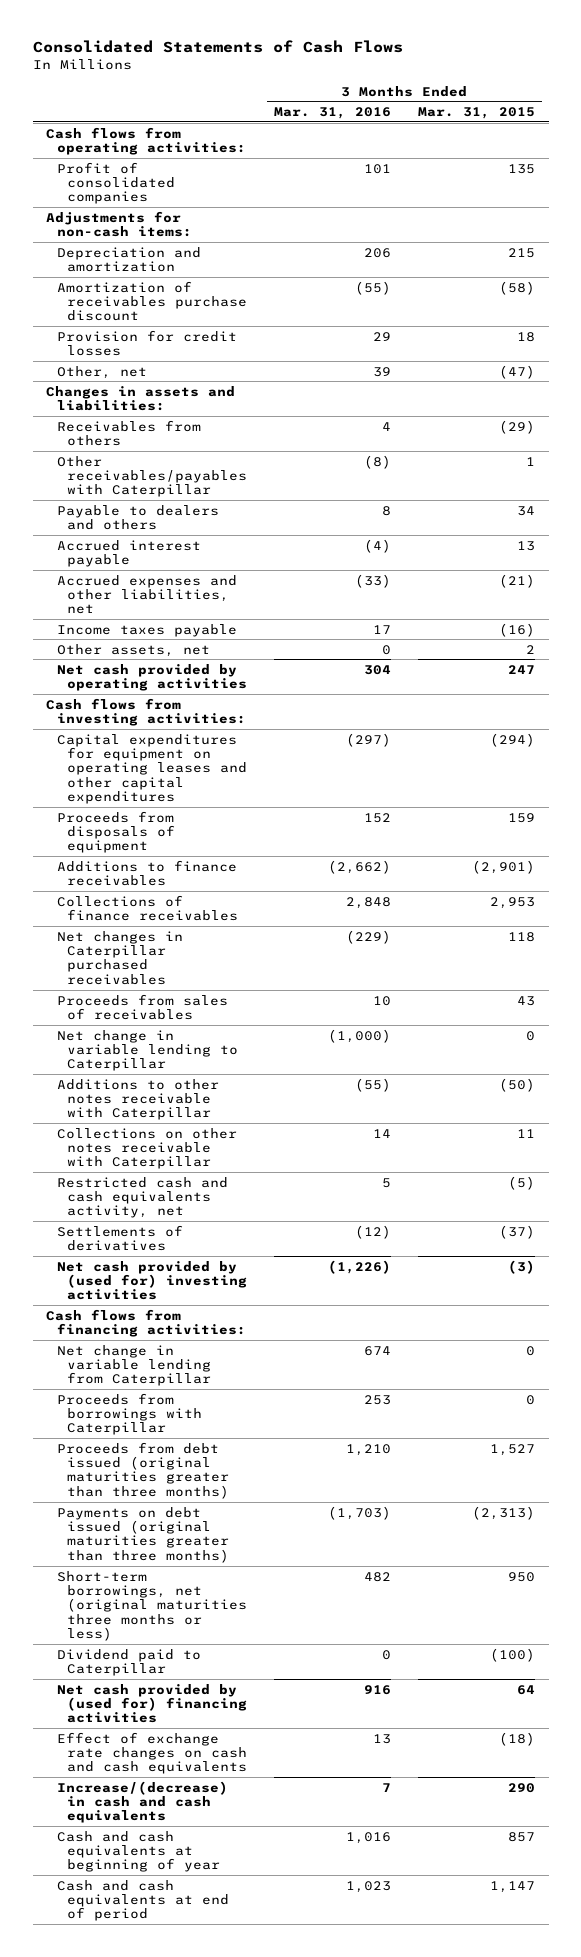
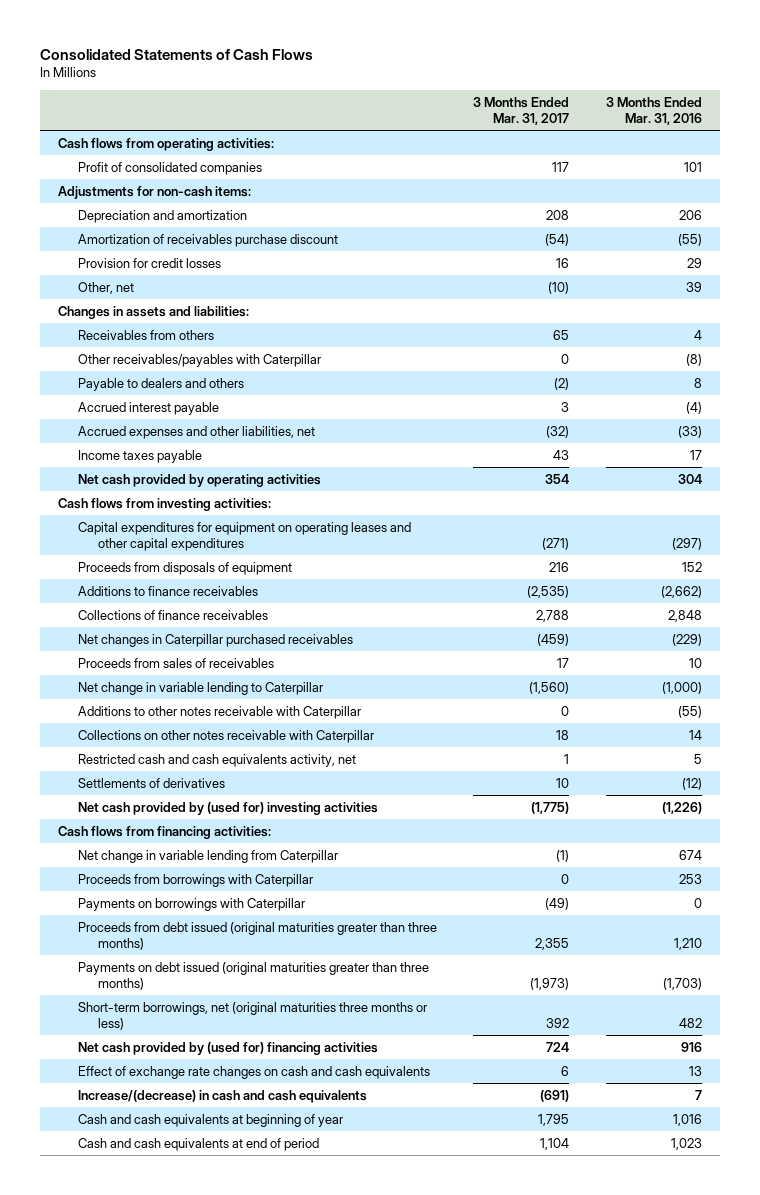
[417,106,535,119] Mar. 31, 2015 -> none
none -> [473,96,570,125] 3 Months Ended Mar. 31, 2017
[56,643,210,657] Other assets, net -> none
none -> [77,897,305,911] Payments on borrowings with Caterpillar
[56,1648,201,1676] Dividend paid to Caterpillar -> none

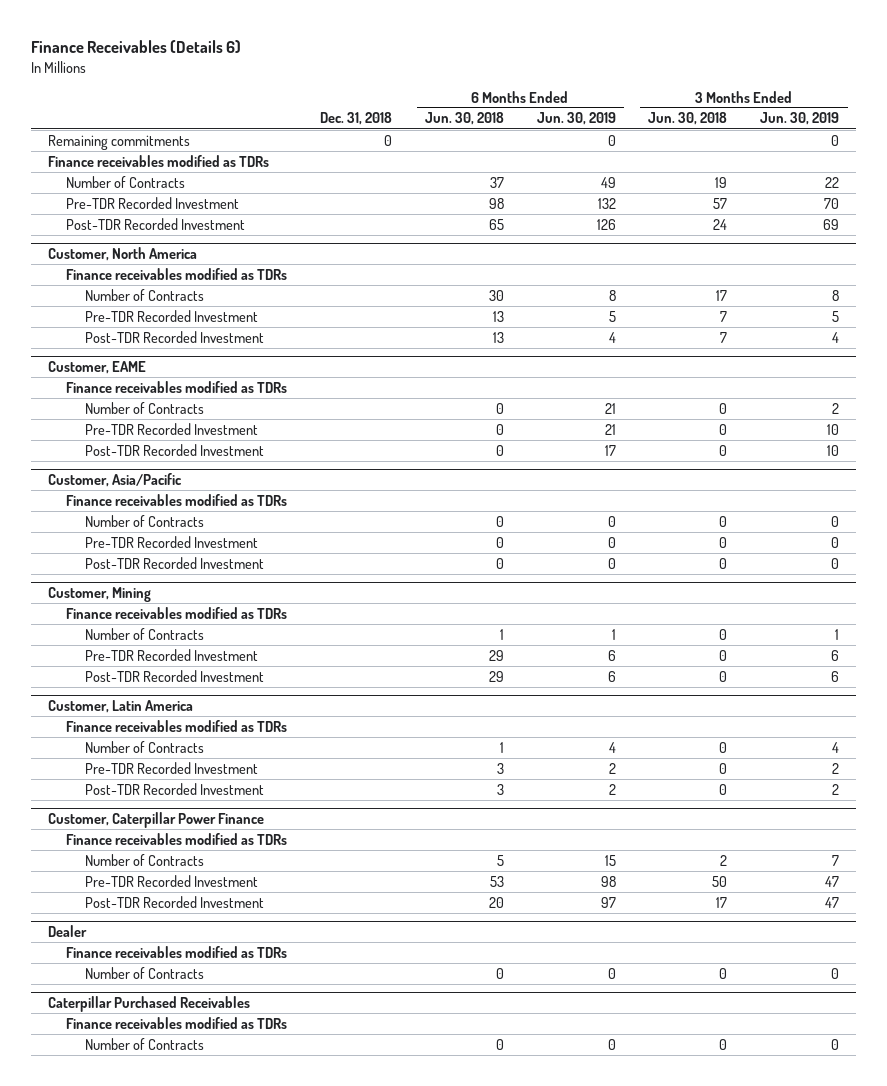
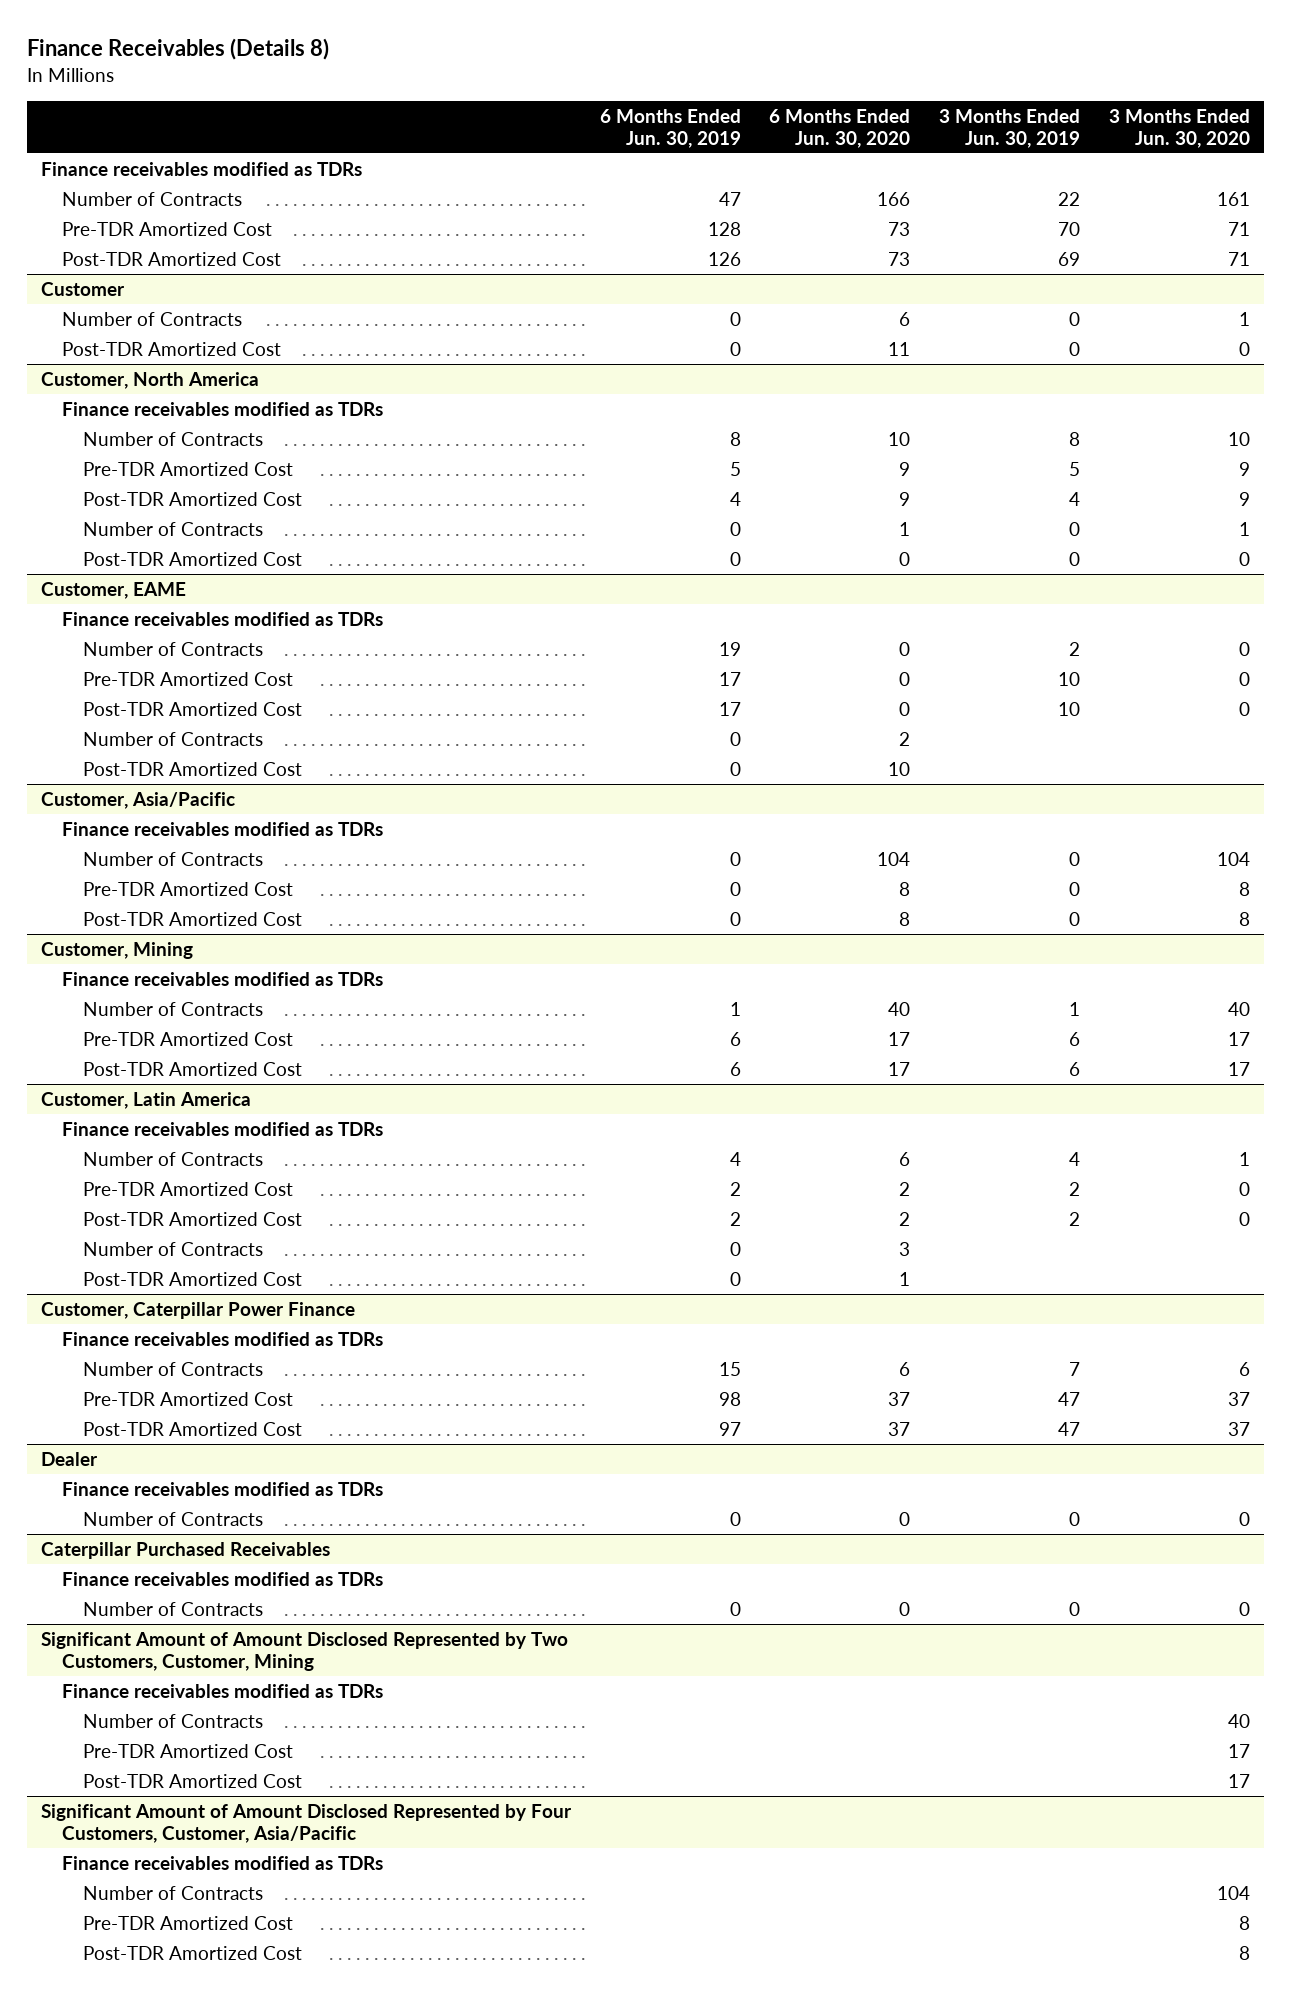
[31,40,242,54] Finance Receivables (Details 6) -> [26,38,329,61] Finance Receivables (Details 8)
[320,112,393,126] Dec. 31, 2018 -> none
[424,112,504,126] Jun. 30, 2018 -> none
[648,112,728,126] Jun. 30, 2018 -> none
none -> [769,108,911,148] 6 Months Ended Jun. 30, 2020
none -> [1108,108,1250,148] 3 Months Ended Jun. 30, 2020
[47,134,190,150] Remaining commitments -> none
[600,176,616,188] 49 -> [718,191,741,206] 47
[66,196,240,209] Pre-TDR Recorded Investment -> [62,221,273,236] Pre-TDR Amortized Cost
[597,197,616,209] 132 -> [707,221,741,236] 128
[66,217,246,230] Post-TDR Recorded Investment -> [62,251,282,266] Post-TDR Amortized Cost
none -> [40,281,125,296] Customer
none -> [62,311,243,326] Number of Contracts
none -> [62,341,282,356] Post-TDR Amortized Cost
[84,309,258,322] Pre-TDR Recorded Investment -> [83,461,294,476] Pre-TDR Amortized Cost
[84,330,264,343] Post-TDR Recorded Investment -> [83,491,303,506] Post-TDR Amortized Cost
none -> [83,521,264,536] Number of Contracts
none -> [83,551,303,566] Post-TDR Amortized Cost
[604,402,616,414] 21 -> [718,641,741,656] 19
[84,422,258,435] Pre-TDR Recorded Investment -> [83,671,294,686] Pre-TDR Amortized Cost
[604,423,616,435] 21 -> [718,671,741,686] 17
[84,443,264,456] Post-TDR Recorded Investment -> [83,701,303,716] Post-TDR Amortized Cost
none -> [83,731,264,746] Number of Contracts
none -> [83,761,303,776] Post-TDR Amortized Cost
[84,535,258,548] Pre-TDR Recorded Investment -> [83,881,294,896] Pre-TDR Amortized Cost
[84,556,264,569] Post-TDR Recorded Investment -> [83,911,303,926] Post-TDR Amortized Cost
[84,648,258,661] Pre-TDR Recorded Investment -> [83,1031,294,1046] Pre-TDR Amortized Cost
[84,669,264,682] Post-TDR Recorded Investment -> [83,1061,303,1076] Post-TDR Amortized Cost
[84,761,258,774] Pre-TDR Recorded Investment -> [83,1181,294,1196] Pre-TDR Amortized Cost
[84,782,264,795] Post-TDR Recorded Investment -> [83,1211,303,1226] Post-TDR Amortized Cost
none -> [83,1241,264,1256] Number of Contracts
none -> [83,1271,303,1286] Post-TDR Amortized Cost
[84,874,258,887] Pre-TDR Recorded Investment -> [83,1391,294,1406] Pre-TDR Amortized Cost
[84,895,264,908] Post-TDR Recorded Investment -> [83,1421,303,1436] Post-TDR Amortized Cost
none -> [40,1631,568,1672] Significant Amount of Amount Disclosed Represented by Two Customers, Customer, Mining
none -> [62,1683,384,1698] Finance receivables modified as TDRs
none -> [83,1713,264,1728] Number of Contracts
none -> [83,1743,294,1758] Pre-TDR Amortized Cost
none -> [83,1773,303,1788] Post-TDR Amortized Cost
none -> [40,1803,572,1844] Significant Amount of Amount Disclosed Represented by Four Customers, Customer, Asia/Pacific
none -> [62,1855,384,1870] Finance receivables modified as TDRs
none -> [83,1885,264,1900] Number of Contracts
none -> [83,1915,294,1930] Pre-TDR Amortized Cost
none -> [83,1945,303,1960] Post-TDR Amortized Cost

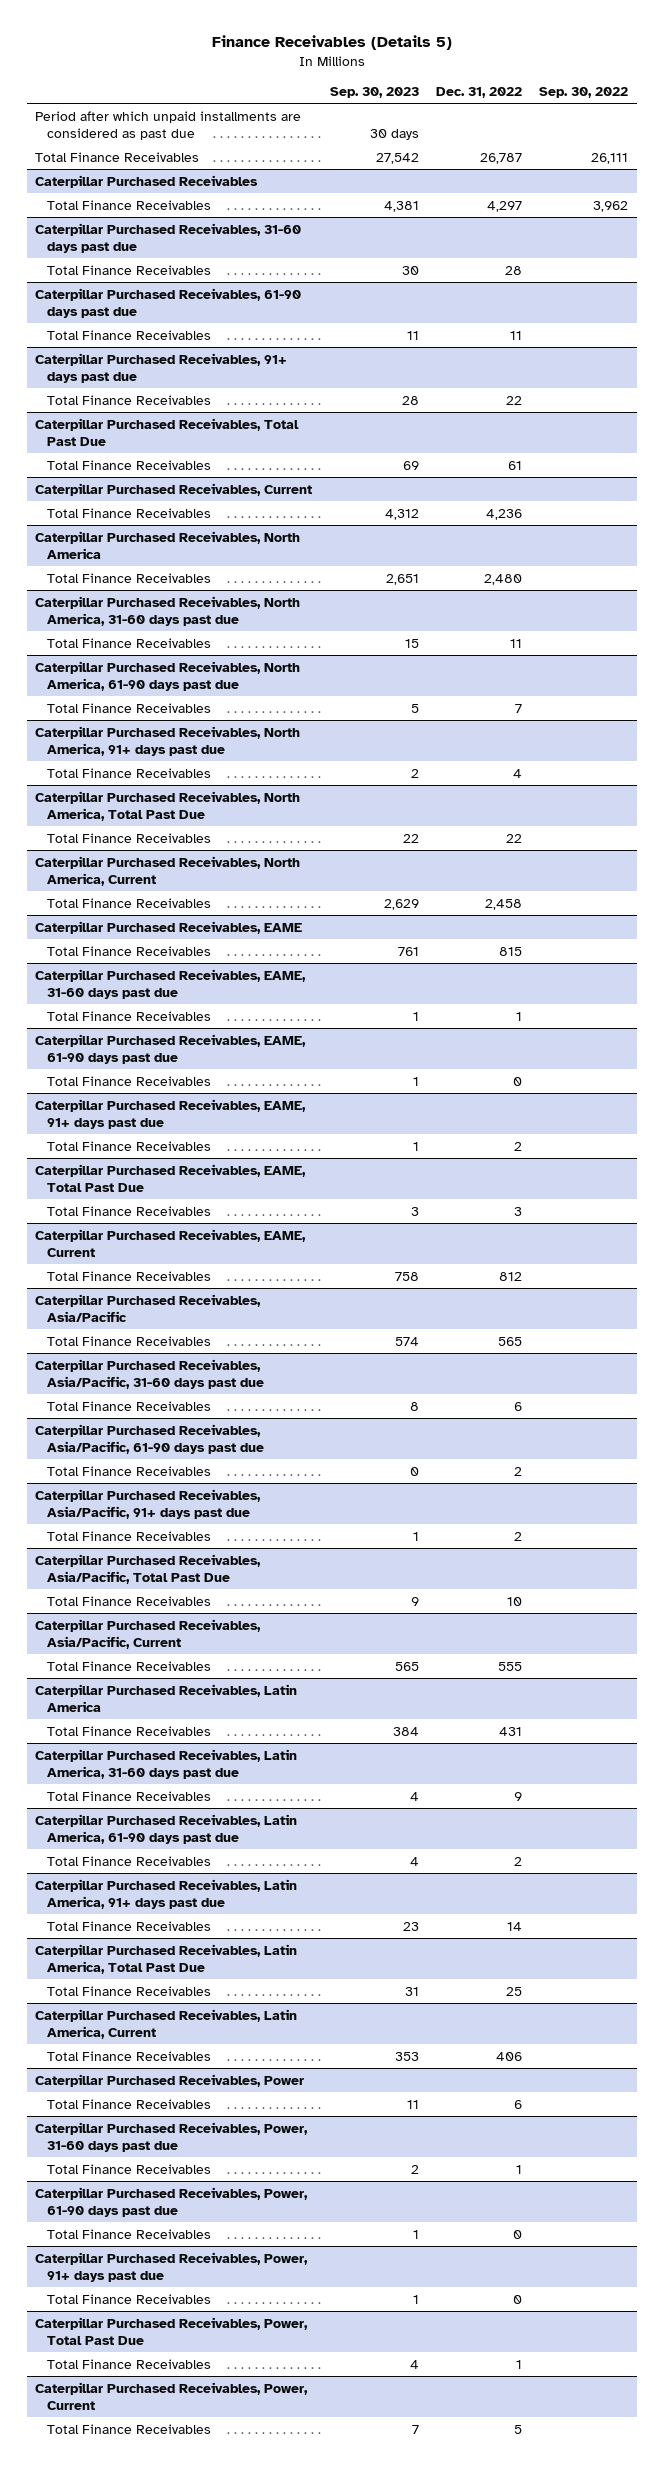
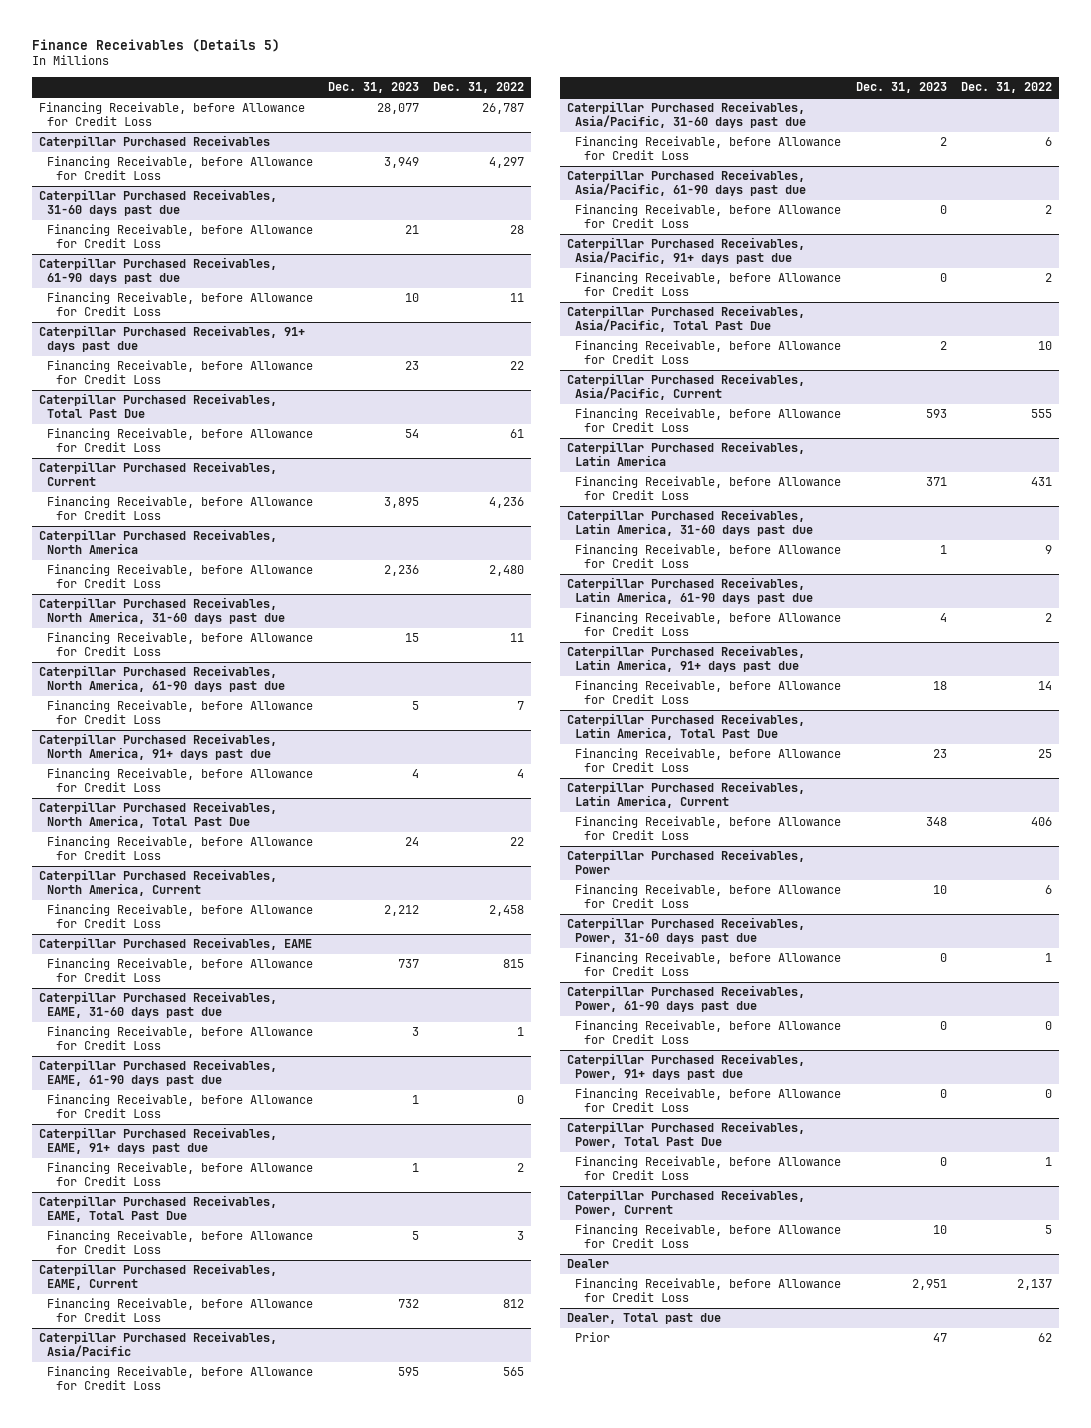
[329,86,419,98] Sep. 30, 2023 -> none
[539,86,629,98] Sep. 30, 2022 -> none
none -> [327,82,419,94] Dec. 31, 2023
[35,110,302,140] Period after which unpaid installments are considered as past due -> none
[35,151,200,162] Total Finance Receivables -> [39,102,306,126] Financing Receivable, before Allowance for Credit Loss
[47,199,212,210] Total Finance Receivables -> [47,156,314,180] Financing Receivable, before Allowance for Credit Loss
[47,264,212,275] Total Finance Receivables -> [47,224,314,248] Financing Receivable, before Allowance for Credit Loss
[47,329,212,340] Total Finance Receivables -> [47,292,314,316] Financing Receivable, before Allowance for Credit Loss
[47,394,212,405] Total Finance Receivables -> [47,360,314,384] Financing Receivable, before Allowance for Credit Loss
[47,459,212,470] Total Finance Receivables -> [47,428,314,452] Financing Receivable, before Allowance for Credit Loss
[47,507,212,518] Total Finance Receivables -> [47,496,314,520] Financing Receivable, before Allowance for Credit Loss
[47,572,212,583] Total Finance Receivables -> [47,564,314,588] Financing Receivable, before Allowance for Credit Loss
[47,637,212,648] Total Finance Receivables -> [47,632,314,656] Financing Receivable, before Allowance for Credit Loss
[47,702,212,713] Total Finance Receivables -> [47,700,314,724] Financing Receivable, before Allowance for Credit Loss
[47,767,212,778] Total Finance Receivables -> [47,768,314,792] Financing Receivable, before Allowance for Credit Loss
[47,832,212,843] Total Finance Receivables -> [47,836,314,860] Financing Receivable, before Allowance for Credit Loss
[47,897,212,908] Total Finance Receivables -> [47,904,314,928] Financing Receivable, before Allowance for Credit Loss
[47,945,212,956] Total Finance Receivables -> [47,958,314,982] Financing Receivable, before Allowance for Credit Loss
[47,1010,212,1021] Total Finance Receivables -> [47,1026,314,1050] Financing Receivable, before Allowance for Credit Loss
[47,1075,212,1086] Total Finance Receivables -> [47,1094,314,1118] Financing Receivable, before Allowance for Credit Loss
[47,1140,212,1151] Total Finance Receivables -> [47,1162,314,1186] Financing Receivable, before Allowance for Credit Loss
[47,1205,212,1216] Total Finance Receivables -> [47,1230,314,1254] Financing Receivable, before Allowance for Credit Loss
[47,1270,212,1281] Total Finance Receivables -> [47,1298,314,1322] Financing Receivable, before Allowance for Credit Loss
[47,1335,212,1346] Total Finance Receivables -> [47,1366,314,1390] Financing Receivable, before Allowance for Credit Loss
[47,1400,212,1411] Total Finance Receivables -> [575,136,842,160] Financing Receivable, before Allowance for Credit Loss
[47,1465,212,1476] Total Finance Receivables -> [575,204,842,228] Financing Receivable, before Allowance for Credit Loss
[47,1530,212,1541] Total Finance Receivables -> [575,272,842,296] Financing Receivable, before Allowance for Credit Loss
[47,1595,212,1606] Total Finance Receivables -> [575,340,842,364] Financing Receivable, before Allowance for Credit Loss
[47,1660,212,1671] Total Finance Receivables -> [575,408,842,432] Financing Receivable, before Allowance for Credit Loss
[47,1725,212,1736] Total Finance Receivables -> [575,476,842,500] Financing Receivable, before Allowance for Credit Loss
[47,1790,212,1801] Total Finance Receivables -> [575,544,842,568] Financing Receivable, before Allowance for Credit Loss
[47,1855,212,1866] Total Finance Receivables -> [575,612,842,636] Financing Receivable, before Allowance for Credit Loss
[47,1920,212,1931] Total Finance Receivables -> [575,680,842,704] Financing Receivable, before Allowance for Credit Loss
[47,1985,212,1996] Total Finance Receivables -> [575,748,842,772] Financing Receivable, before Allowance for Credit Loss
[47,2050,212,2061] Total Finance Receivables -> [575,816,842,840] Financing Receivable, before Allowance for Credit Loss
[47,2098,212,2109] Total Finance Receivables -> [575,884,842,908] Financing Receivable, before Allowance for Credit Loss
[47,2163,212,2174] Total Finance Receivables -> [575,952,842,976] Financing Receivable, before Allowance for Credit Loss
[47,2228,212,2239] Total Finance Receivables -> [575,1020,842,1044] Financing Receivable, before Allowance for Credit Loss
[47,2293,212,2304] Total Finance Receivables -> [575,1088,842,1112] Financing Receivable, before Allowance for Credit Loss
[47,2358,212,2369] Total Finance Receivables -> [575,1156,842,1180] Financing Receivable, before Allowance for Credit Loss
[47,2423,212,2434] Total Finance Receivables -> [575,1224,842,1248] Financing Receivable, before Allowance for Credit Loss
none -> [567,1259,610,1269] Dealer
none -> [575,1278,842,1302] Financing Receivable, before Allowance for Credit Loss
none -> [567,1313,722,1325] Dealer, Total past due
none -> [575,1332,611,1343] Prior

